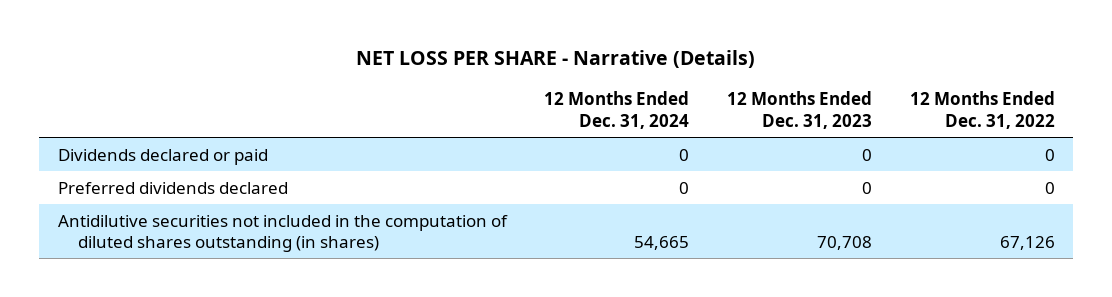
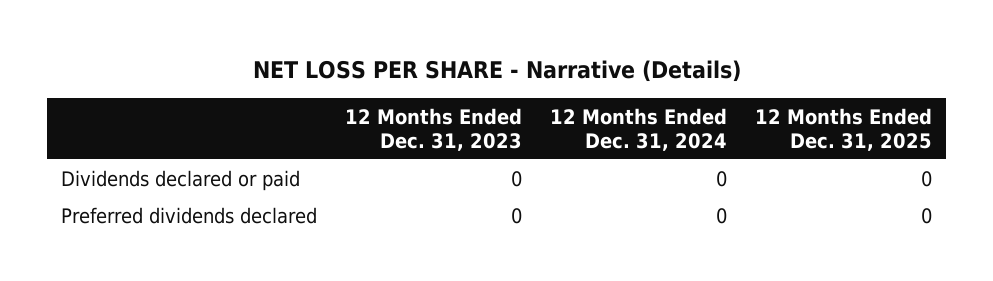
[909,91,1055,129] 12 Months Ended Dec. 31, 2022 -> none
none -> [754,108,932,151] 12 Months Ended Dec. 31, 2025
[57,214,508,252] Antidilutive securities not included in the computation of diluted shares outstanding (in shares) -> none

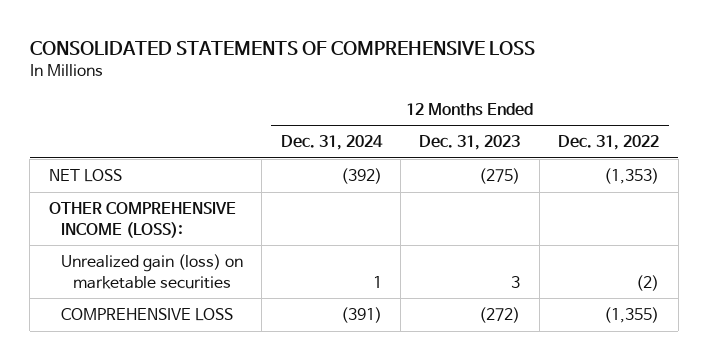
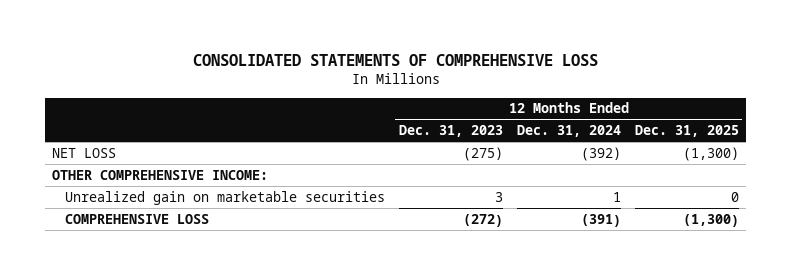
[558,135,660,151] Dec. 31, 2022 -> none
none -> [634,125,739,138] Dec. 31, 2025
[48,202,236,238] OTHER COMPREHENSIVE INCOME (LOSS): -> [52,169,269,180] OTHER COMPREHENSIVE INCOME:
[60,254,243,289] Unrealized gain (loss) on marketable securities -> [64,190,385,205] Unrealized gain on marketable securities

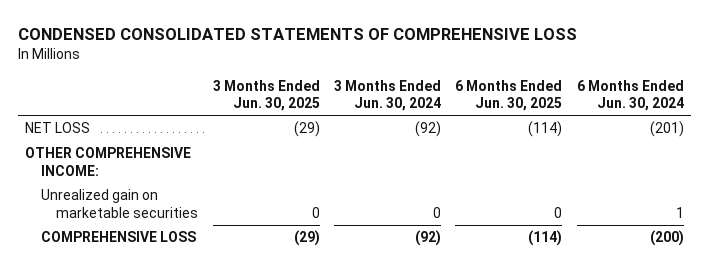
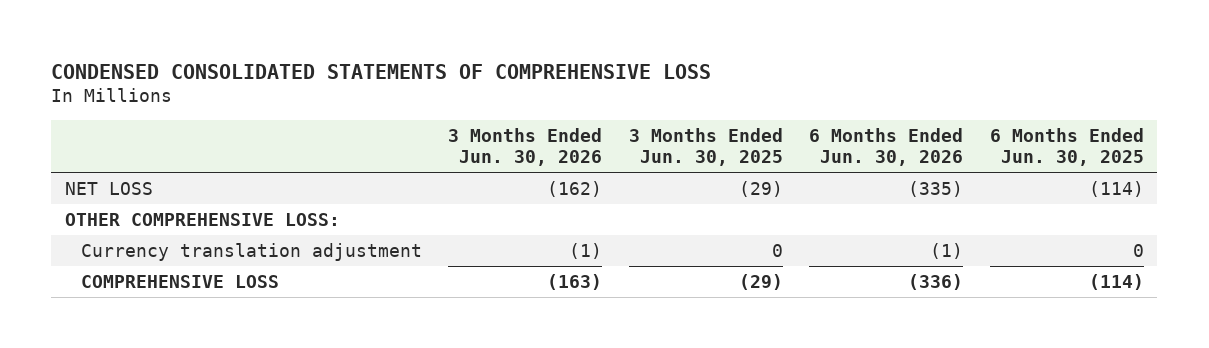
[333,79,441,111] 3 Months Ended Jun. 30, 2024 -> none
[576,79,684,111] 6 Months Ended Jun. 30, 2024 -> none
none -> [448,128,603,167] 3 Months Ended Jun. 30, 2026
none -> [809,128,964,167] 6 Months Ended Jun. 30, 2026
[40,189,199,218] Unrealized gain on marketable securities -> none
[24,147,191,176] OTHER COMPREHENSIVE INCOME: -> [64,213,340,227] OTHER COMPREHENSIVE LOSS:
none -> [80,243,422,262] Currency translation adjustment

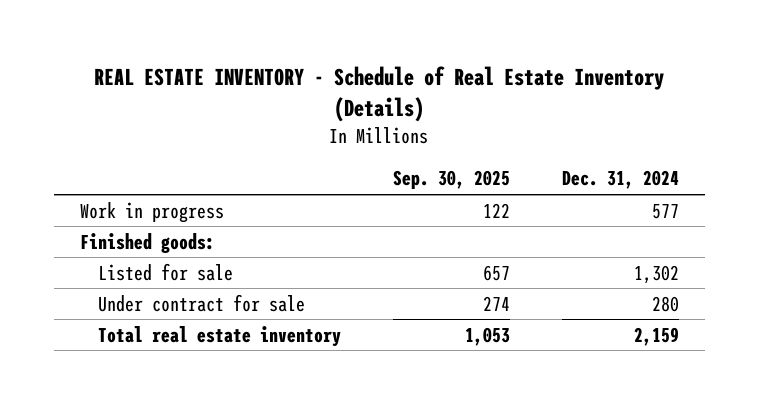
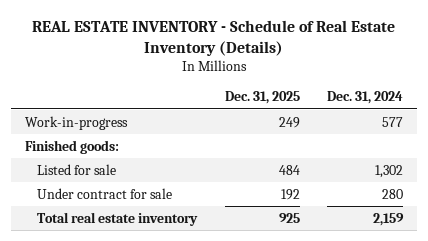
[392,170,510,190] Sep. 30, 2025 -> none
none -> [224,91,300,105] Dec. 31, 2025
[80,201,225,223] Work in progress -> [24,115,128,130] Work-in-progress

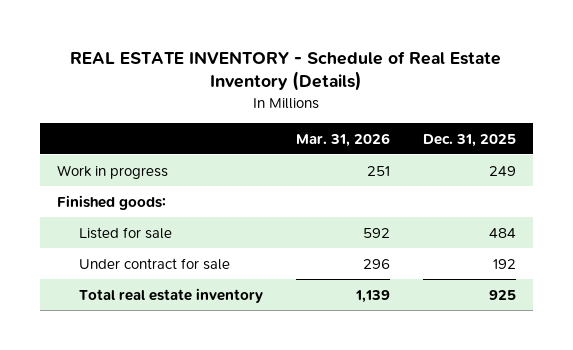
[327,91,404,105] Dec. 31, 2024 -> none
none -> [295,132,390,147] Mar. 31, 2026
[24,115,128,130] Work-in-progress -> [56,164,168,179] Work in progress

